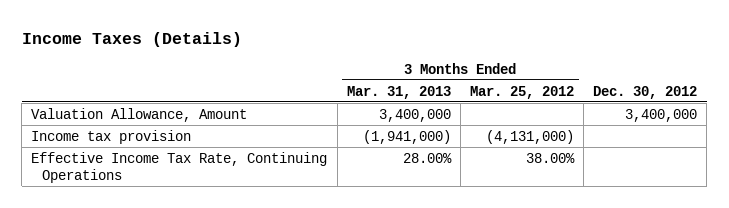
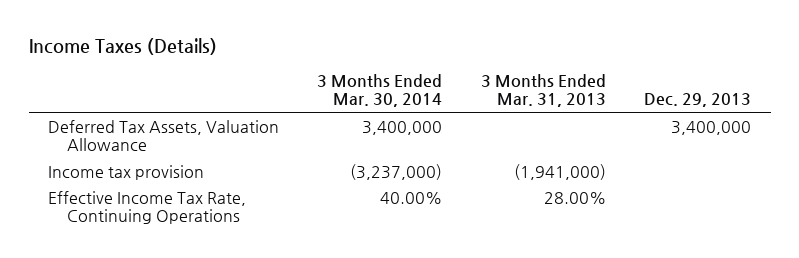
[469,85,574,99] Mar. 25, 2012 -> none
[593,85,698,99] Dec. 30, 2012 -> none
none -> [317,74,443,108] 3 Months Ended Mar. 30, 2014
none -> [644,93,752,108] Dec. 29, 2013
[31,107,248,122] Valuation Allowance, Amount -> none
none -> [47,119,279,151] Deferred Tax Assets, Valuation Allowance

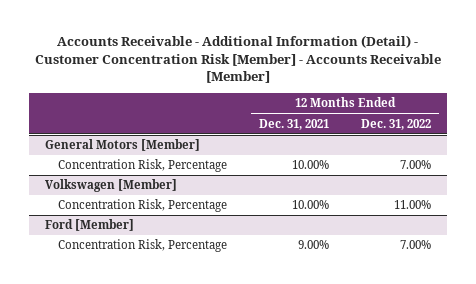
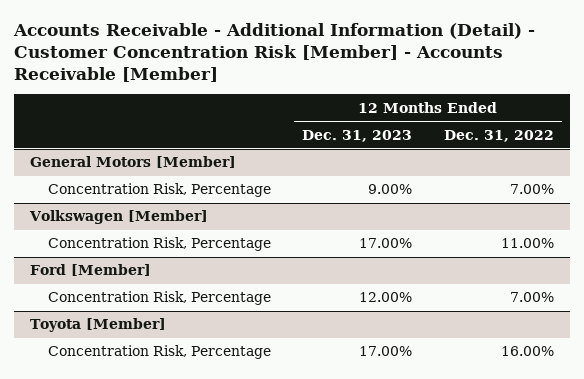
[259,118,330,130] Dec. 31, 2021 -> none
none -> [302,129,413,142] Dec. 31, 2023
none -> [29,318,166,333] Toyota [Member]
none -> [47,345,271,360] Concentration Risk, Percentage

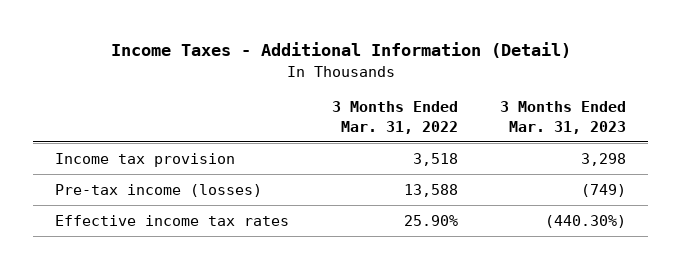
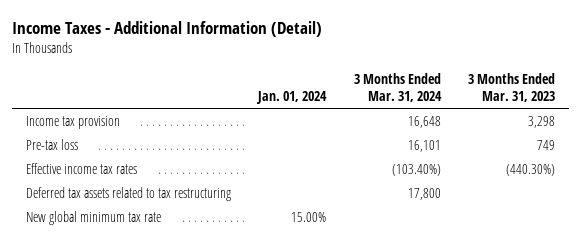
[331,101,458,134] 3 Months Ended Mar. 31, 2022 -> none
none -> [256,91,328,105] Jan. 01, 2024
none -> [353,73,442,103] 3 Months Ended Mar. 31, 2024
[54,183,262,197] Pre-tax income (losses) -> [25,139,78,151] Pre-tax loss
[581,183,627,197] (749) -> [537,140,556,151] 749
none -> [25,187,231,202] Deferred tax assets related to tax restructuring
none -> [25,211,161,226] New global minimum tax rate

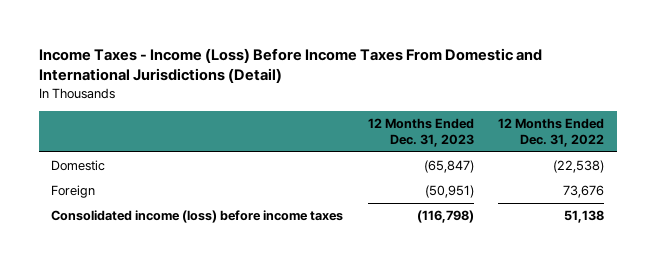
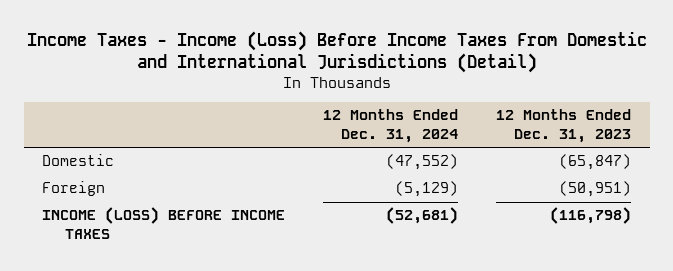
[498,118,605,147] 12 Months Ended Dec. 31, 2022 -> none
none -> [323,109,459,144] 12 Months Ended Dec. 31, 2024
[51,210,344,224] Consolidated income (loss) before income taxes -> [42,207,286,239] INCOME (LOSS) BEFORE INCOME TAXES

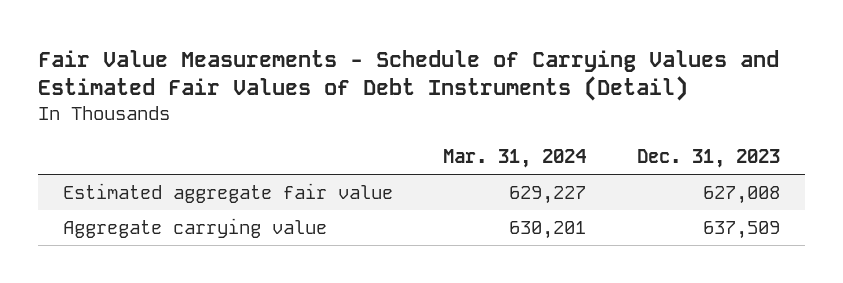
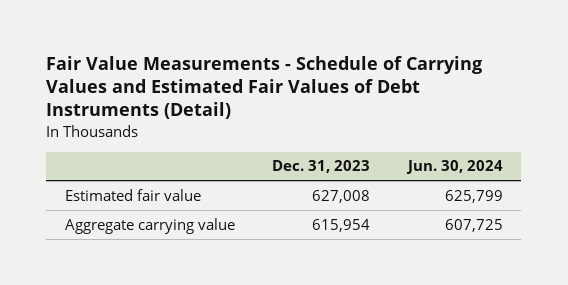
[443,149,587,169] Mar. 31, 2024 -> none
none -> [405,160,503,175] Jun. 30, 2024
[63,183,394,204] Estimated aggregate fair value -> [65,188,202,201] Estimated fair value
[702,221,780,240] 637,509 -> [312,218,371,232] 615,954

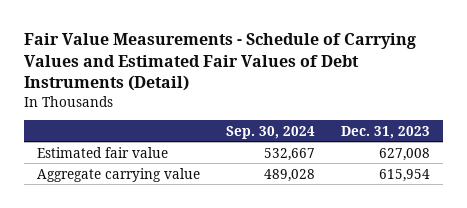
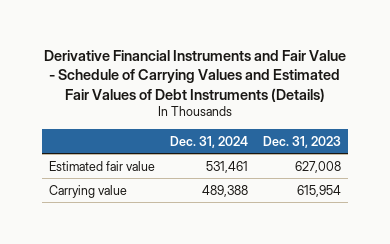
[24,33,417,91] Fair Value Measurements - Schedule of Carrying Values and Estimated Fair Values of Debt Instruments (Detail) -> [44,49,347,102] Derivative Financial Instruments and Fair Value - Schedule of Carrying Values and Estimated Fair Values of Debt Instruments (Details)
[226,125,316,139] Sep. 30, 2024 -> none
none -> [170,135,249,148] Dec. 31, 2024
[37,167,201,182] Aggregate carrying value -> [49,184,128,198] Carrying value

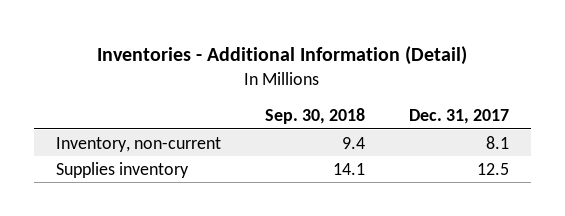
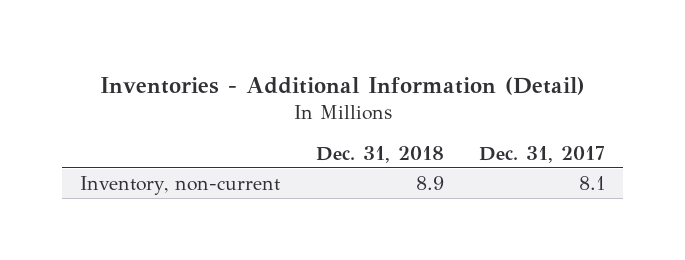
[264,108,365,125] Sep. 30, 2018 -> none
none -> [315,145,444,163] Dec. 31, 2018
[55,161,189,178] Supplies inventory -> none

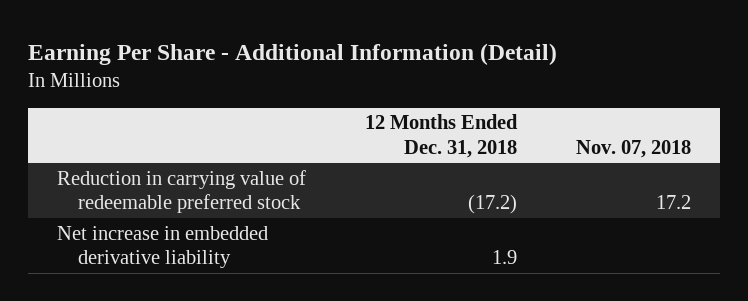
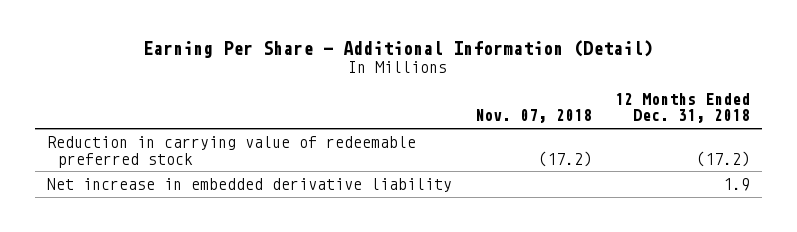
[655,195,691,210] 17.2 -> [537,150,592,167] (17.2)

